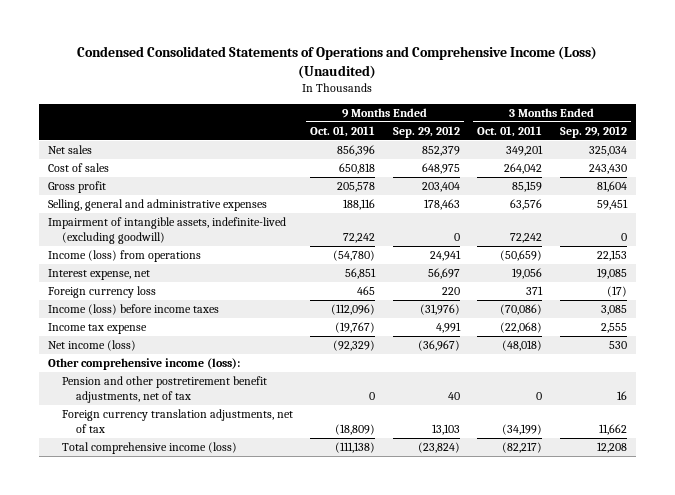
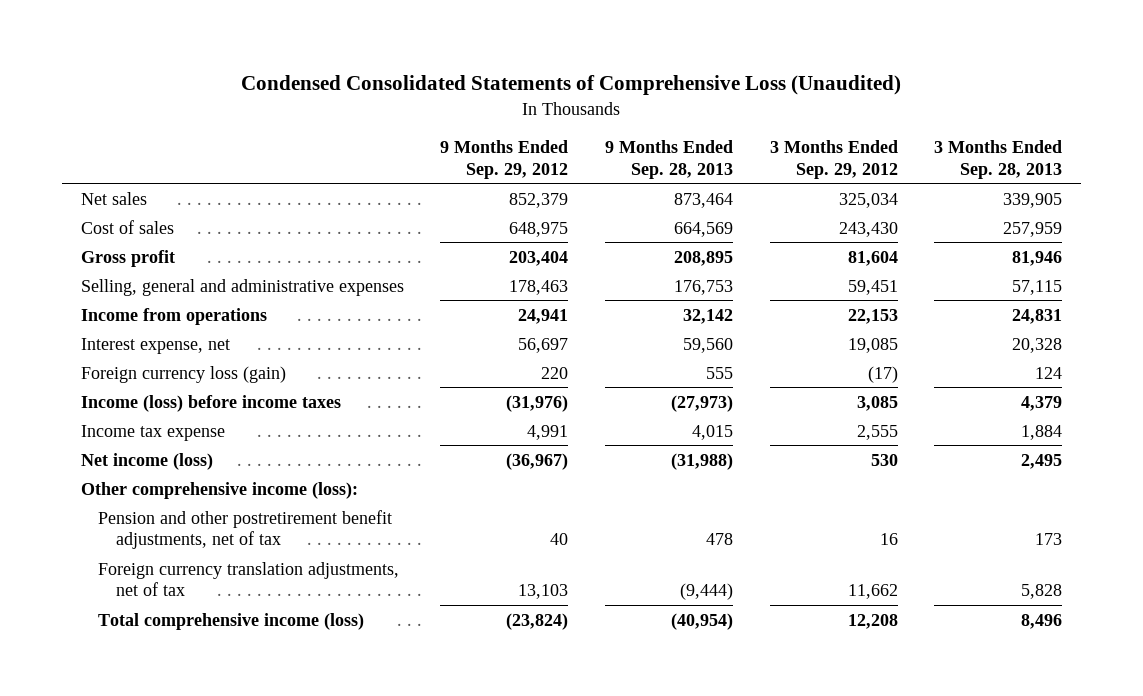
[77,46,598,79] Condensed Consolidated Statements of Operations and Comprehensive Income (Loss) (Unaudited) -> [241,75,902,96] Condensed Consolidated Statements of Comprehensive Loss (Unaudited)
[310,125,376,137] Oct. 01, 2011 -> none
[477,125,543,137] Oct. 01, 2011 -> none
none -> [604,140,733,179] 9 Months Ended Sep. 28, 2013
none -> [934,140,1063,179] 3 Months Ended Sep. 28, 2013
[47,217,286,244] Impairment of intangible assets, indefinite-lived (excluding goodwill) -> none
[47,250,201,263] Income (loss) from operations -> [80,307,267,325] Income from operations
[47,286,156,299] Foreign currency loss -> [80,365,286,383] Foreign currency loss (gain)

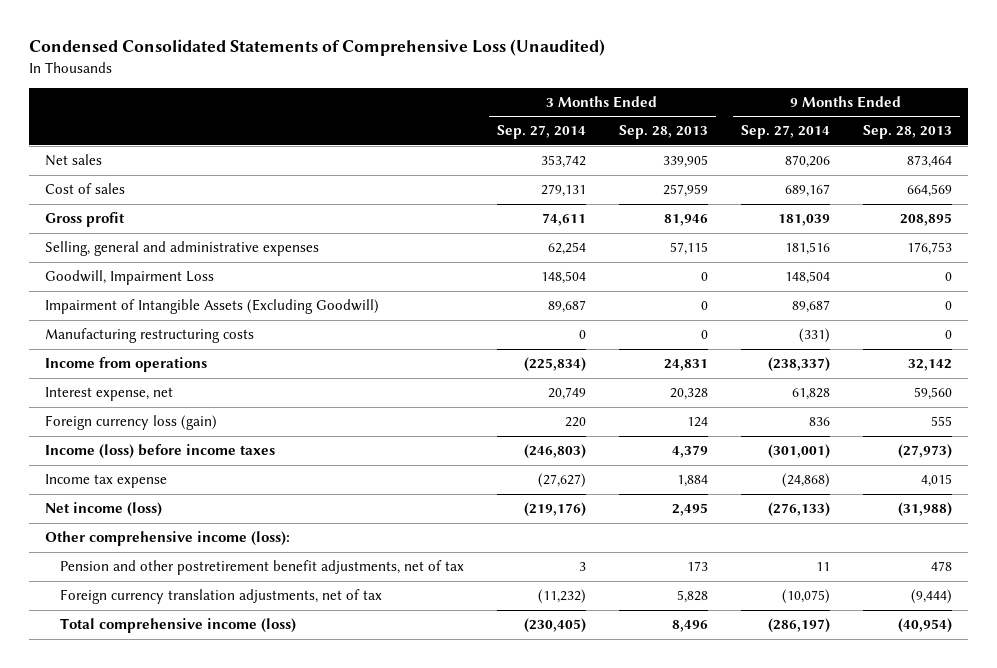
[440,140,569,179] 9 Months Ended Sep. 29, 2012 -> none
[769,140,898,179] 3 Months Ended Sep. 29, 2012 -> none
none -> [496,125,586,140] Sep. 27, 2014
none -> [740,125,830,140] Sep. 27, 2014
none -> [45,270,215,286] Goodwill, Impairment Loss
none -> [45,299,380,315] Impairment of Intangible Assets (Excluding Goodwill)
none -> [45,328,255,344] Manufacturing restructuring costs

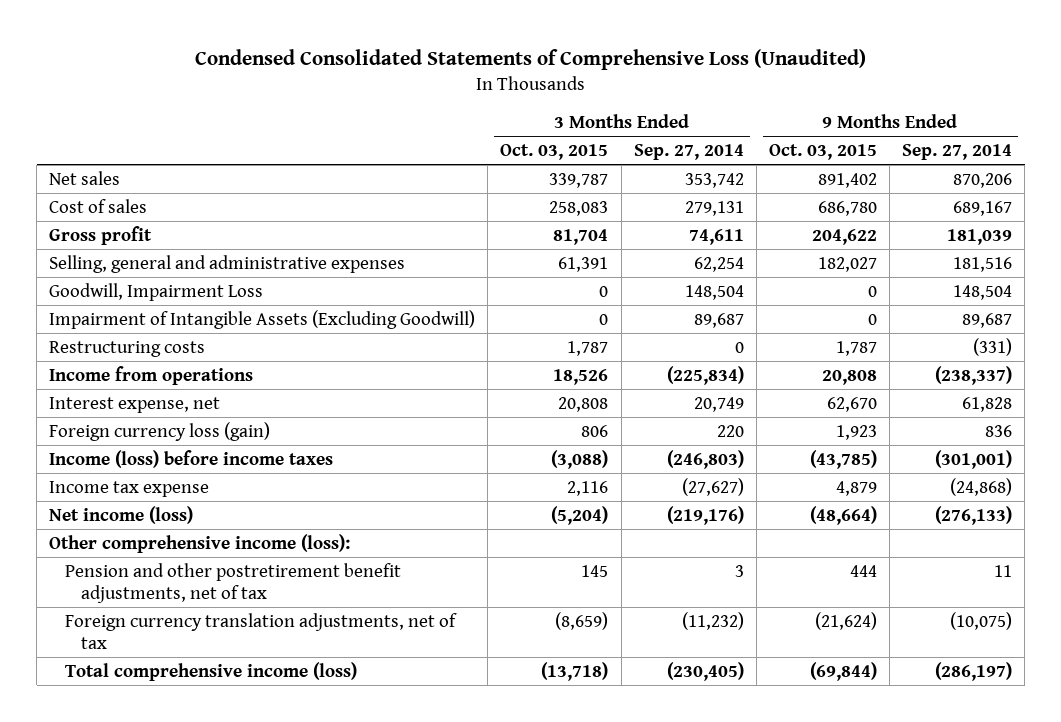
[618,125,708,140] Sep. 28, 2013 -> none
[862,125,952,140] Sep. 28, 2013 -> none
none -> [500,143,609,160] Oct. 03, 2015
none -> [768,143,877,160] Oct. 03, 2015
[45,328,255,344] Manufacturing restructuring costs -> [49,340,206,357] Restructuring costs

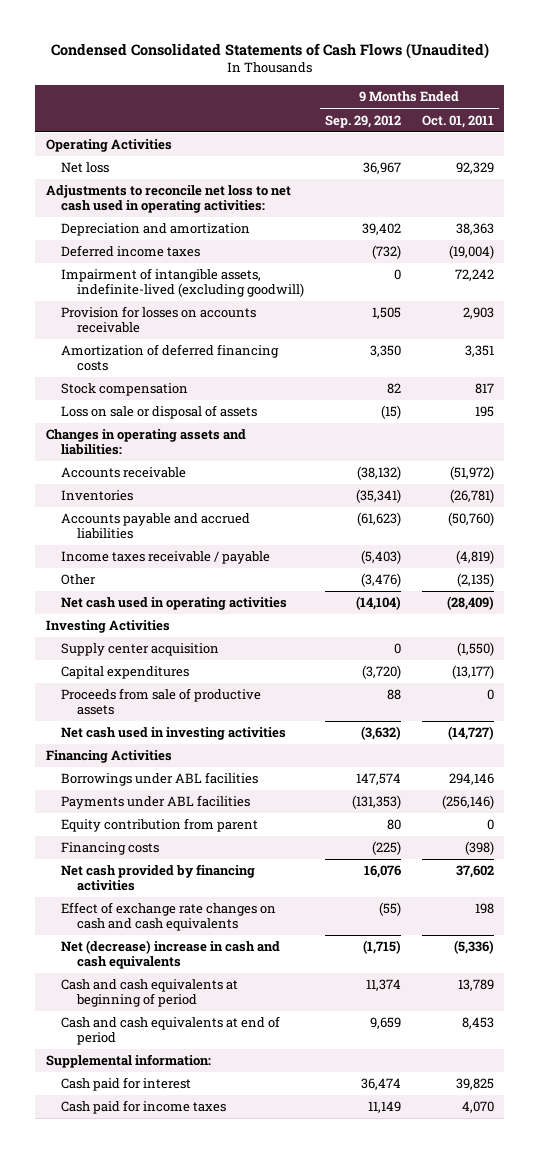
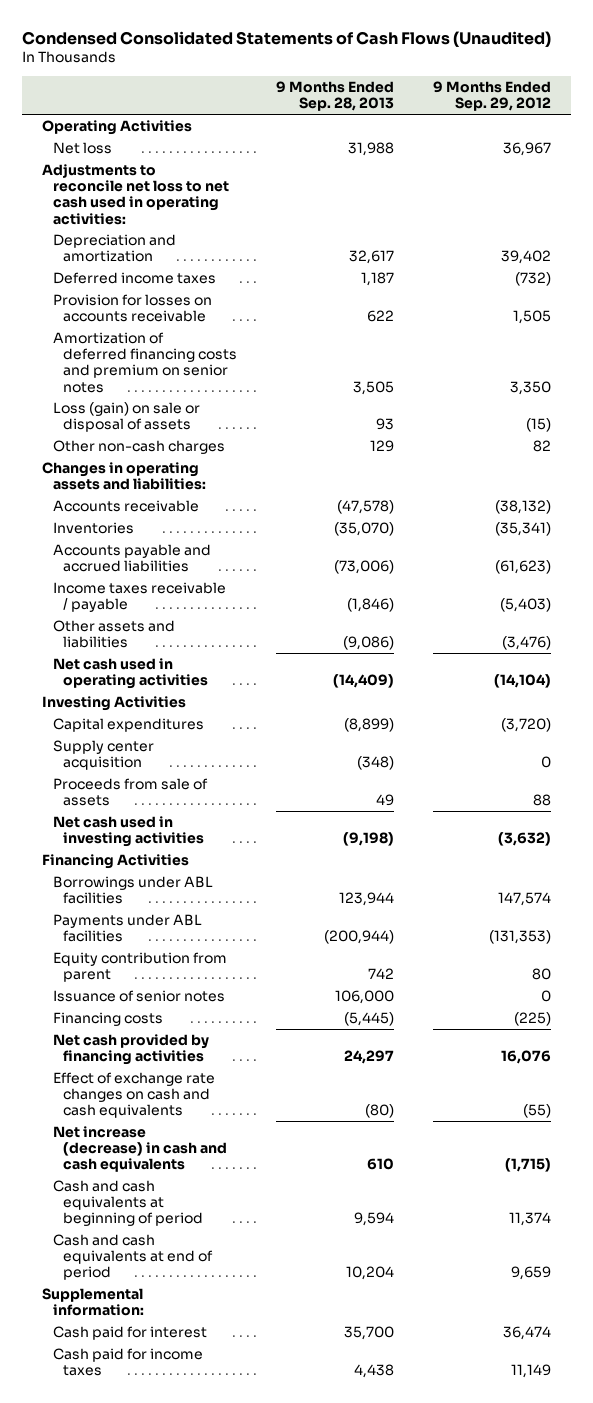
[421,114,494,128] Oct. 01, 2011 -> none
none -> [276,81,395,112] 9 Months Ended Sep. 28, 2013
[61,268,304,298] Impairment of intangible assets, indefinite-lived (excluding goodwill) -> none
[61,383,189,397] Stock compensation -> none
[61,344,280,372] Amortization of deferred financing costs -> [52,331,238,393] Amortization of deferred financing costs and premium on senior notes
[61,405,258,420] Loss on sale or disposal of assets -> [52,401,200,433] Loss (gain) on sale or disposal of assets
none -> [52,439,225,454] Other non-cash charges
[61,574,97,586] Other -> [52,619,175,649] Other assets and liabilities
[61,643,220,657] Supply center acquisition -> [52,739,154,771] Supply center acquisition
[61,688,262,716] Proceeds from sale of productive assets -> [52,777,208,807] Proceeds from sale of assets
none -> [52,989,225,1002] Issuance of senior notes
[61,940,281,970] Net (decrease) increase in cash and cash equivalents -> [52,1125,228,1173] Net increase (decrease) in cash and cash equivalents

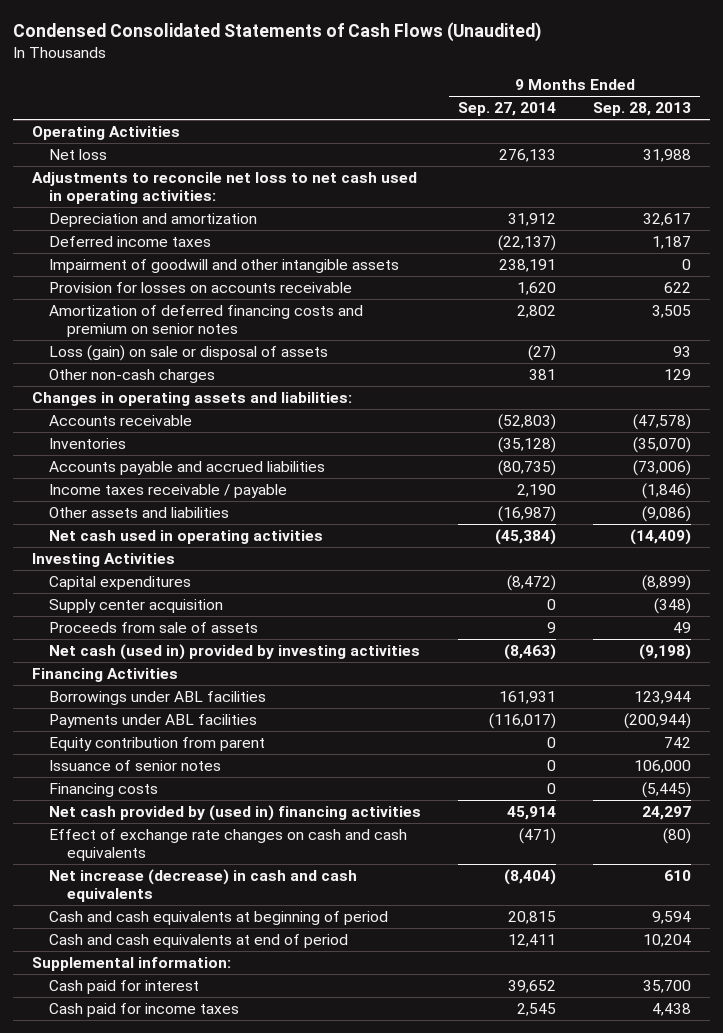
[433,81,552,112] 9 Months Ended Sep. 29, 2012 -> none
none -> [458,102,557,117] Sep. 27, 2014
none -> [49,258,400,273] Impairment of goodwill and other intangible assets
[52,815,205,848] Net cash used in investing activities -> [49,643,421,660] Net cash (used in) provided by investing activities
[52,1033,209,1066] Net cash provided by financing activities -> [49,804,422,821] Net cash provided by (used in) financing activities

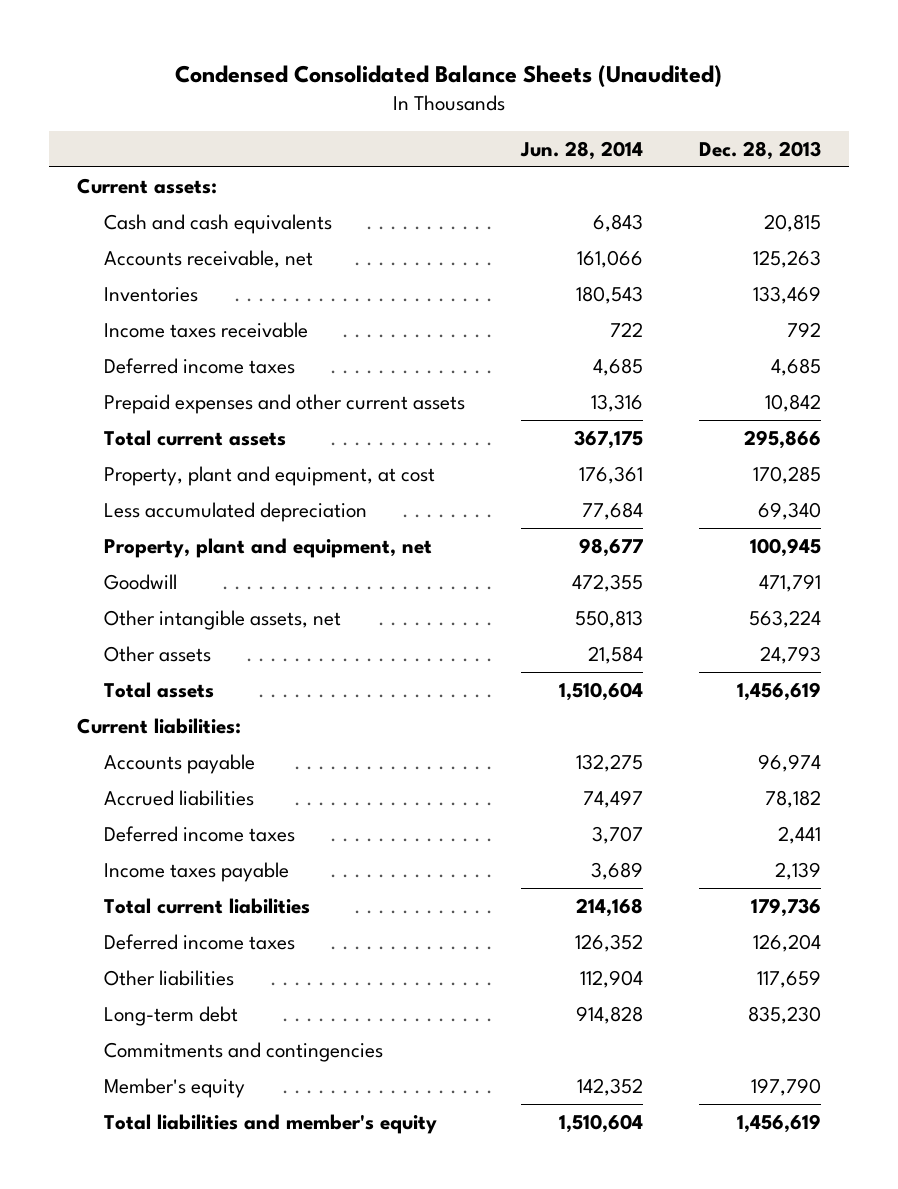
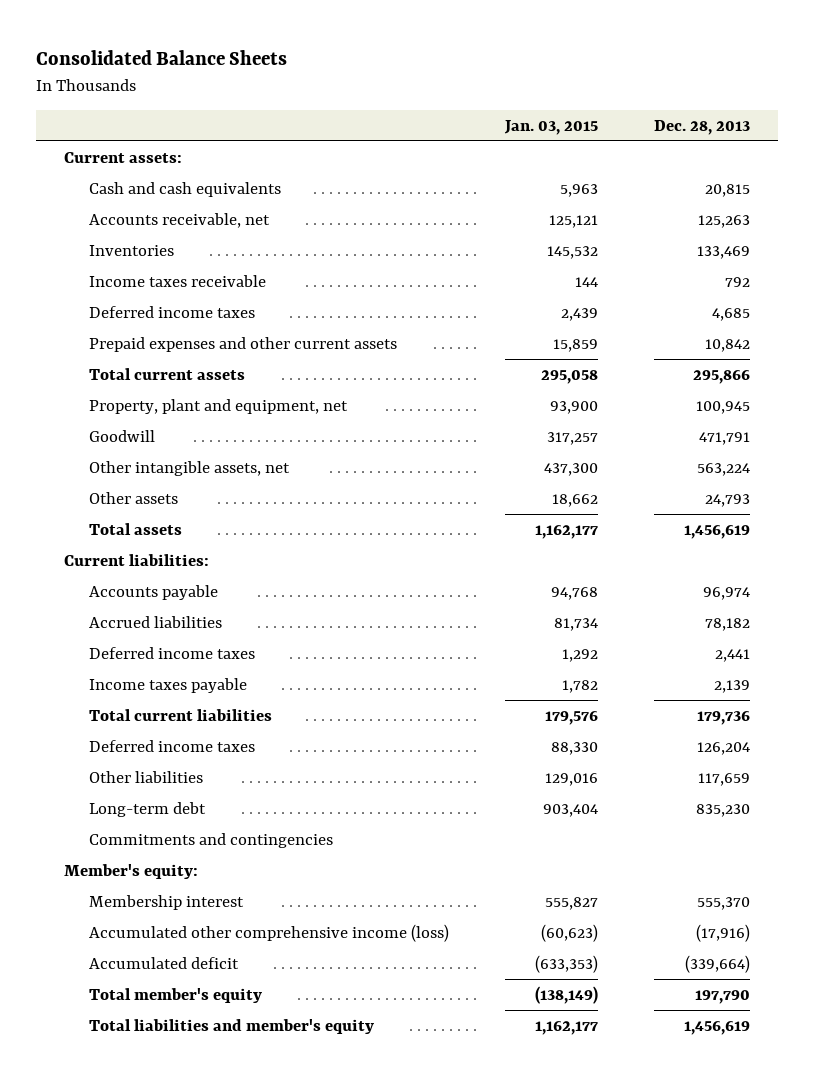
[175,65,723,88] Condensed Consolidated Balance Sheets (Unaudited) -> [35,50,287,66] Consolidated Balance Sheets
[520,141,644,161] Jun. 28, 2014 -> none
none -> [504,119,599,135] Jan. 03, 2015
[104,465,436,486] Property, plant and equipment, at cost -> none
[104,501,368,522] Less accumulated depreciation -> none
none -> [63,864,198,880] Member's equity:
none -> [89,895,245,911] Membership interest
none -> [89,924,450,943] Accumulated other comprehensive income (loss)
none -> [89,957,240,970] Accumulated deficit
[104,1077,246,1098] Member's equity -> [89,988,263,1004] Total member's equity

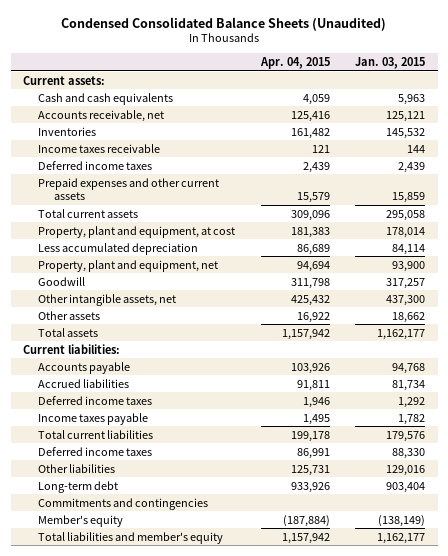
[35,50,287,66] Consolidated Balance Sheets -> [61,16,387,31] Condensed Consolidated Balance Sheets (Unaudited)
[653,119,750,135] Dec. 28, 2013 -> none
none -> [259,57,330,70] Apr. 04, 2015
none -> [38,225,236,238] Property, plant and equipment, at cost
none -> [38,242,199,255] Less accumulated depreciation
[63,864,198,880] Member's equity: -> none
[89,895,245,911] Membership interest -> none
[89,924,450,943] Accumulated other comprehensive income (loss) -> none
[89,957,240,970] Accumulated deficit -> none
[89,988,263,1004] Total member's equity -> [38,514,124,527] Member's equity

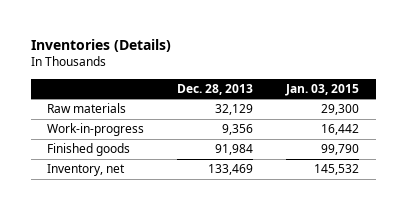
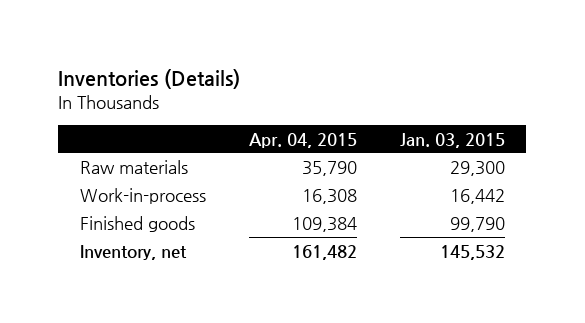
[177,83,254,95] Dec. 28, 2013 -> none
none -> [248,132,357,148] Apr. 04, 2015
[47,123,145,137] Work-in-progress -> [79,187,206,204] Work-in-process

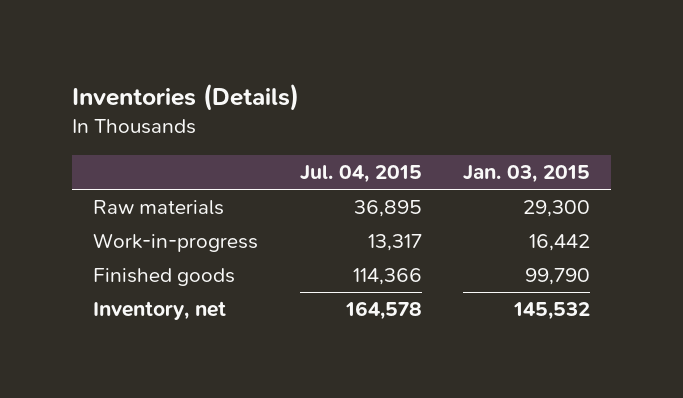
[248,132,357,148] Apr. 04, 2015 -> none
none -> [299,165,422,184] Jul. 04, 2015
[79,187,206,204] Work-in-process -> [92,233,258,253] Work-in-progress

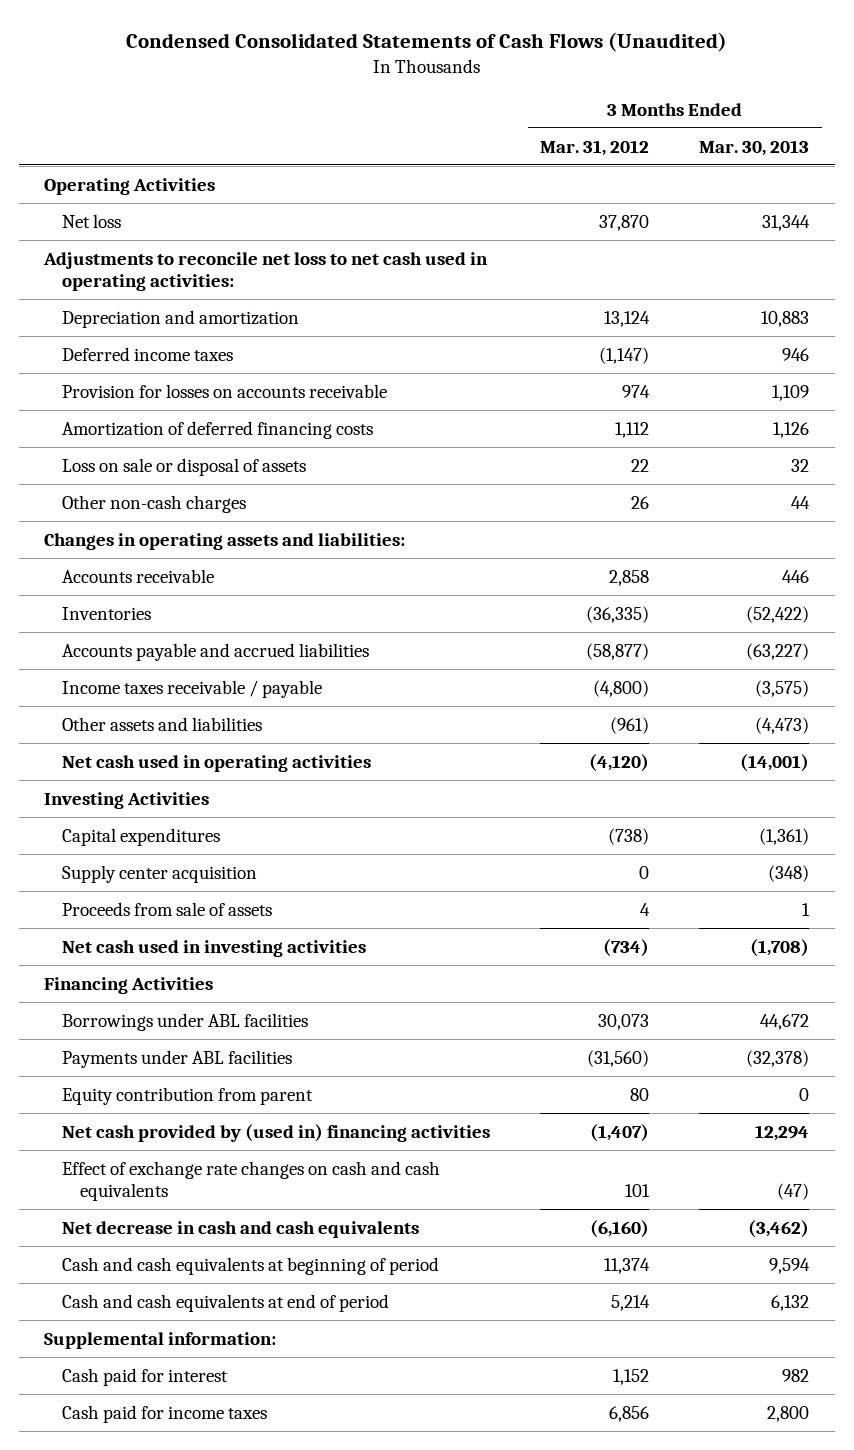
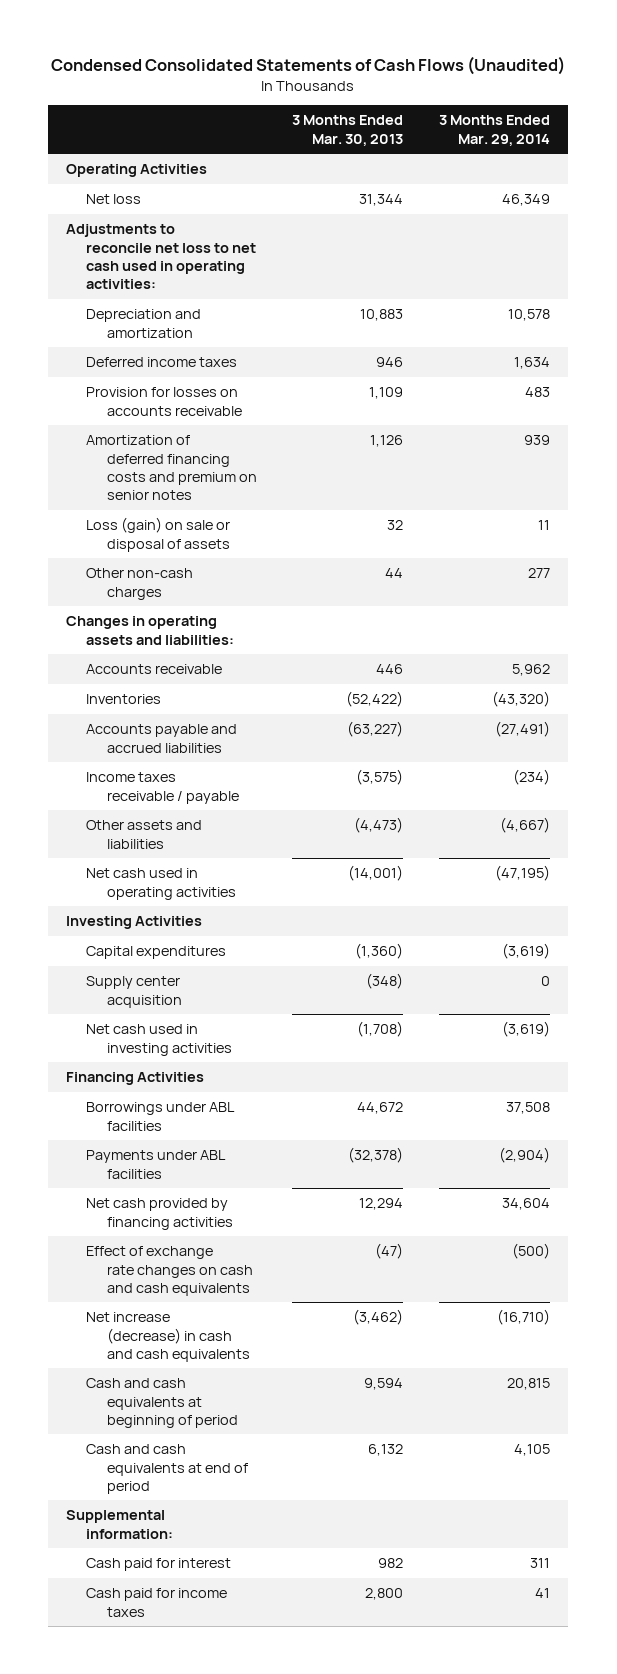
[540,139,650,156] Mar. 31, 2012 -> none
none -> [439,115,551,146] 3 Months Ended Mar. 29, 2014
[62,420,374,439] Amortization of deferred financing costs -> [86,435,257,501] Amortization of deferred financing costs and premium on senior notes
[62,457,307,476] Loss on sale or disposal of assets -> [86,517,231,552] Loss (gain) on sale or disposal of assets
[759,827,810,845] (1,361) -> [355,943,404,960] (1,360)
[62,901,273,916] Proceeds from sale of assets -> none
[62,1086,314,1105] Equity contribution from parent -> none
[62,1123,491,1142] Net cash provided by (used in) financing activities -> [86,1198,233,1230] Net cash provided by financing activities
[62,1220,420,1238] Net decrease in cash and cash equivalents -> [86,1312,250,1362] Net increase (decrease) in cash and cash equivalents

